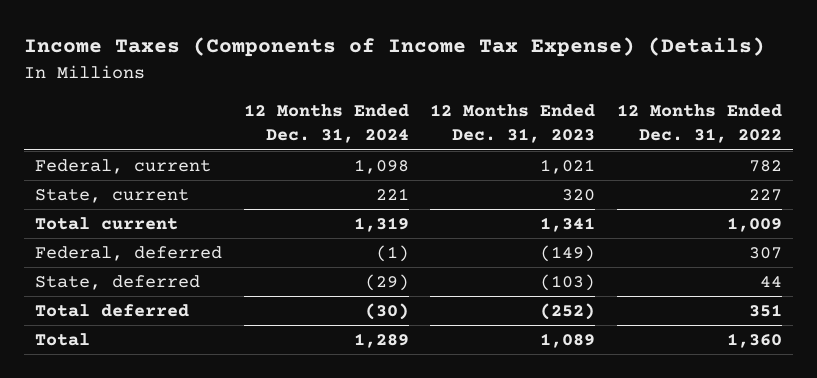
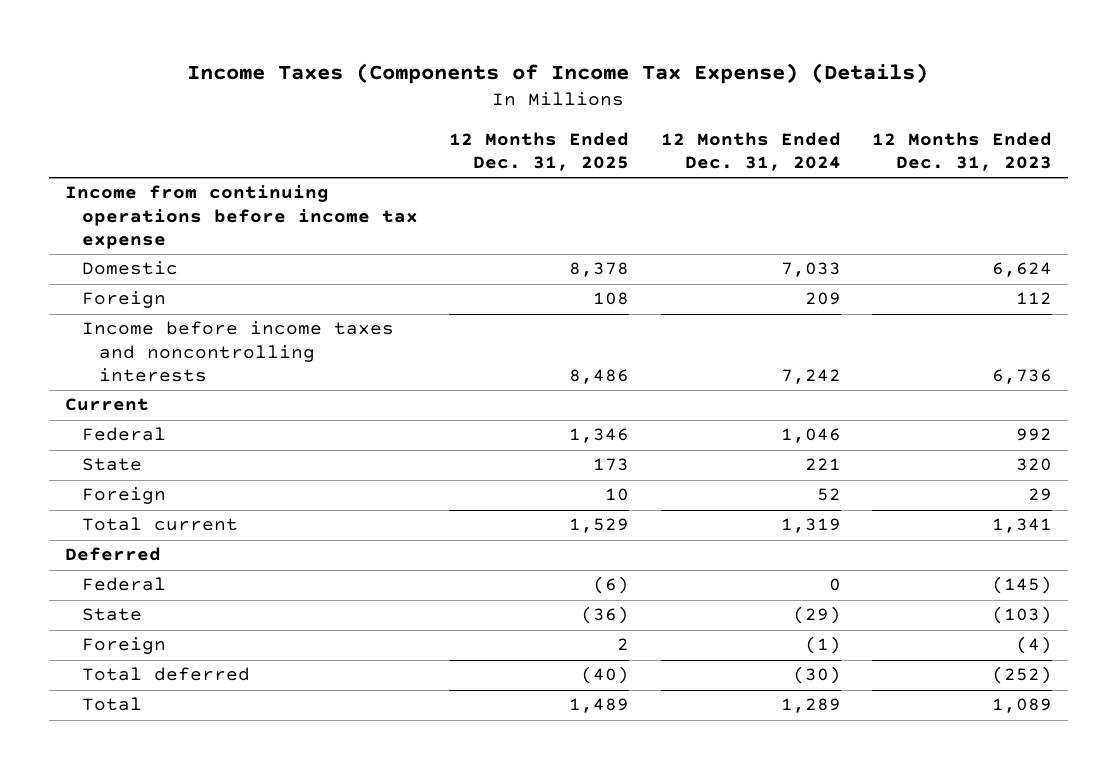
[617,104,783,144] 12 Months Ended Dec. 31, 2022 -> none
none -> [449,132,630,172] 12 Months Ended Dec. 31, 2025
none -> [64,185,418,249] Income from continuing operations before income tax expense
none -> [81,261,178,276] Domestic
none -> [81,291,166,309] Foreign
none -> [81,321,394,382] Income before income taxes and noncontrolling interests
none -> [64,398,149,412] Current
[34,159,211,175] Federal, current -> [81,427,166,442] Federal
[353,159,409,175] 1,098 -> [780,428,841,444] 1,046
[540,159,596,175] 1,021 -> [1015,428,1052,442] 992
[34,189,189,204] State, current -> [81,458,142,472] State
none -> [81,487,166,505] Foreign
none -> [64,547,161,562] Deferred
[34,246,222,262] Federal, deferred -> [81,577,166,592] Federal
[375,245,409,263] (1) -> [828,578,841,592] 0
[540,245,596,263] (149) -> [991,576,1052,595] (145)
[34,275,200,291] State, deferred -> [81,608,142,622] State
none -> [81,637,166,655] Foreign

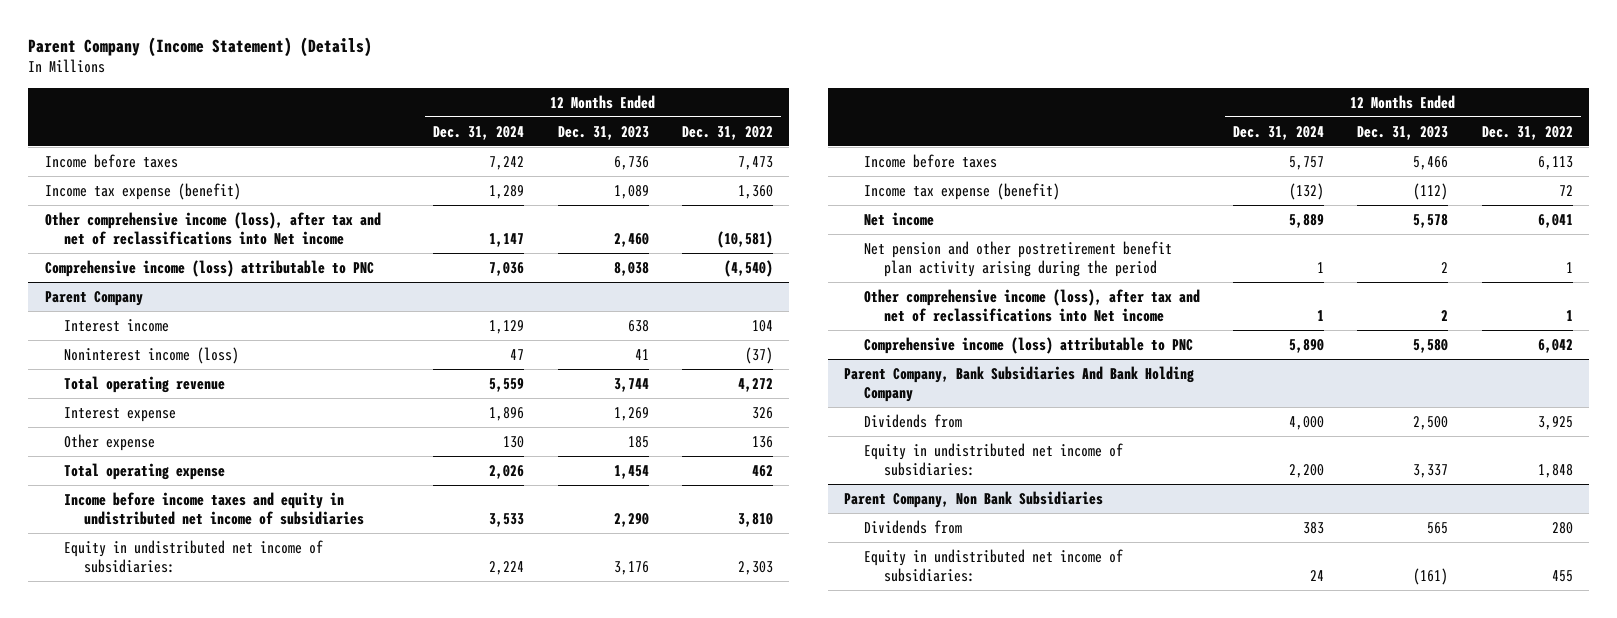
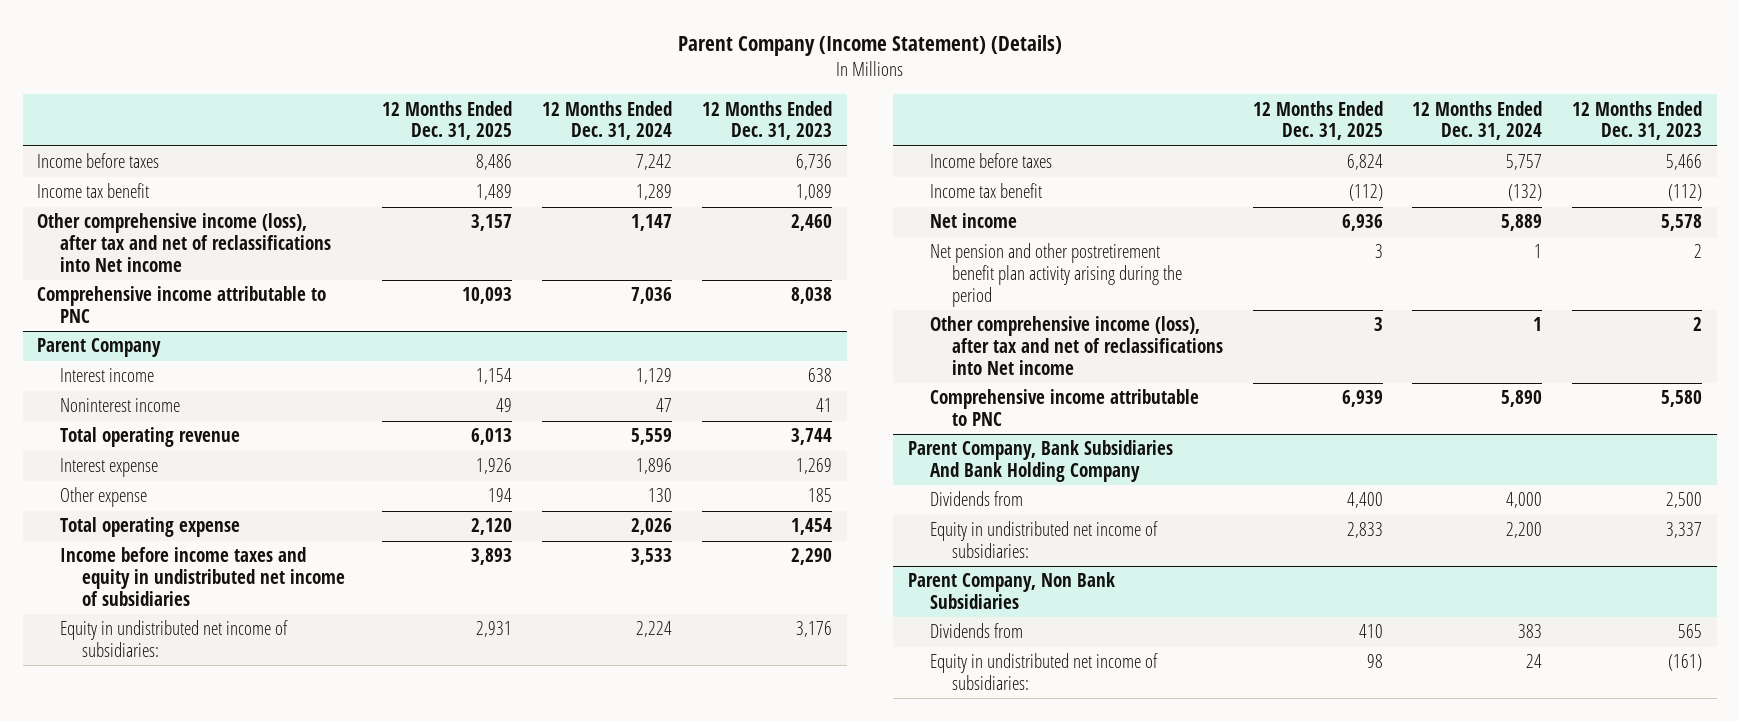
[681,125,773,140] Dec. 31, 2022 -> none
none -> [382,100,513,141] 12 Months Ended Dec. 31, 2025
[44,182,241,200] Income tax expense (benefit) -> [37,183,150,199] Income tax benefit
[44,259,374,277] Comprehensive income (loss) attributable to PNC -> [37,286,327,324] Comprehensive income attributable to PNC
[64,346,240,364] Noninterest income (loss) -> [59,398,180,413] Noninterest income
[864,182,1061,200] Income tax expense (benefit) -> [929,183,1042,199] Income tax benefit
[864,336,1194,354] Comprehensive income (loss) attributable to PNC -> [929,389,1199,427] Comprehensive income attributable to PNC

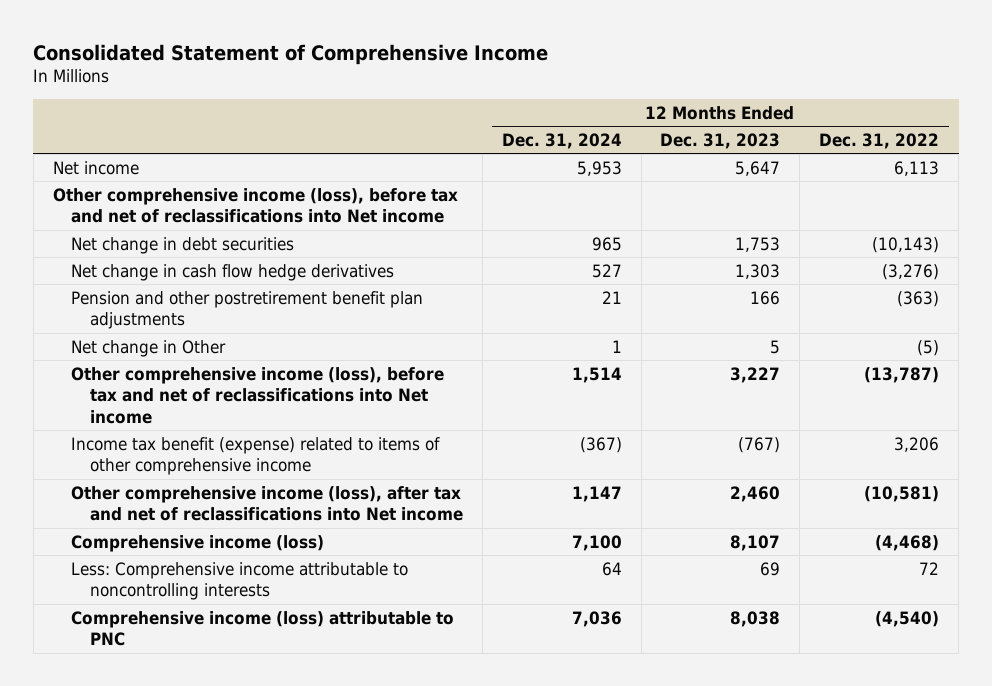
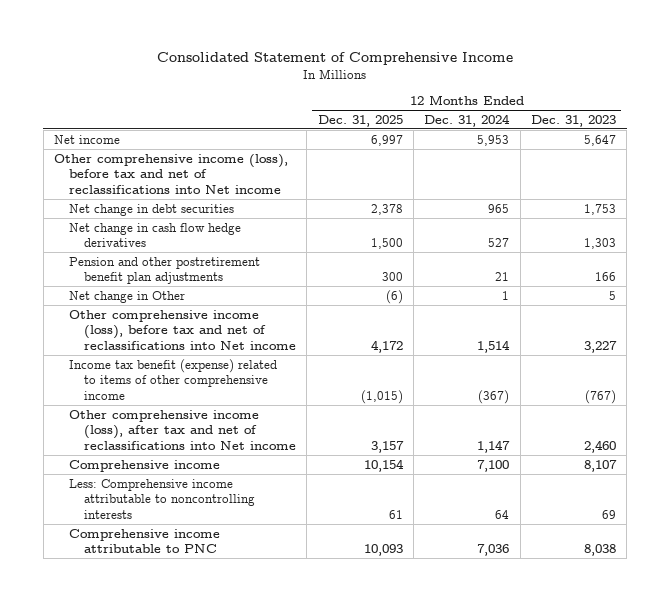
[819,133,940,150] Dec. 31, 2022 -> none
none -> [317,114,403,127] Dec. 31, 2025
[71,534,325,552] Comprehensive income (loss) -> [69,459,221,472] Comprehensive income
[71,610,455,647] Comprehensive income (loss) attributable to PNC -> [69,528,221,554] Comprehensive income attributable to PNC

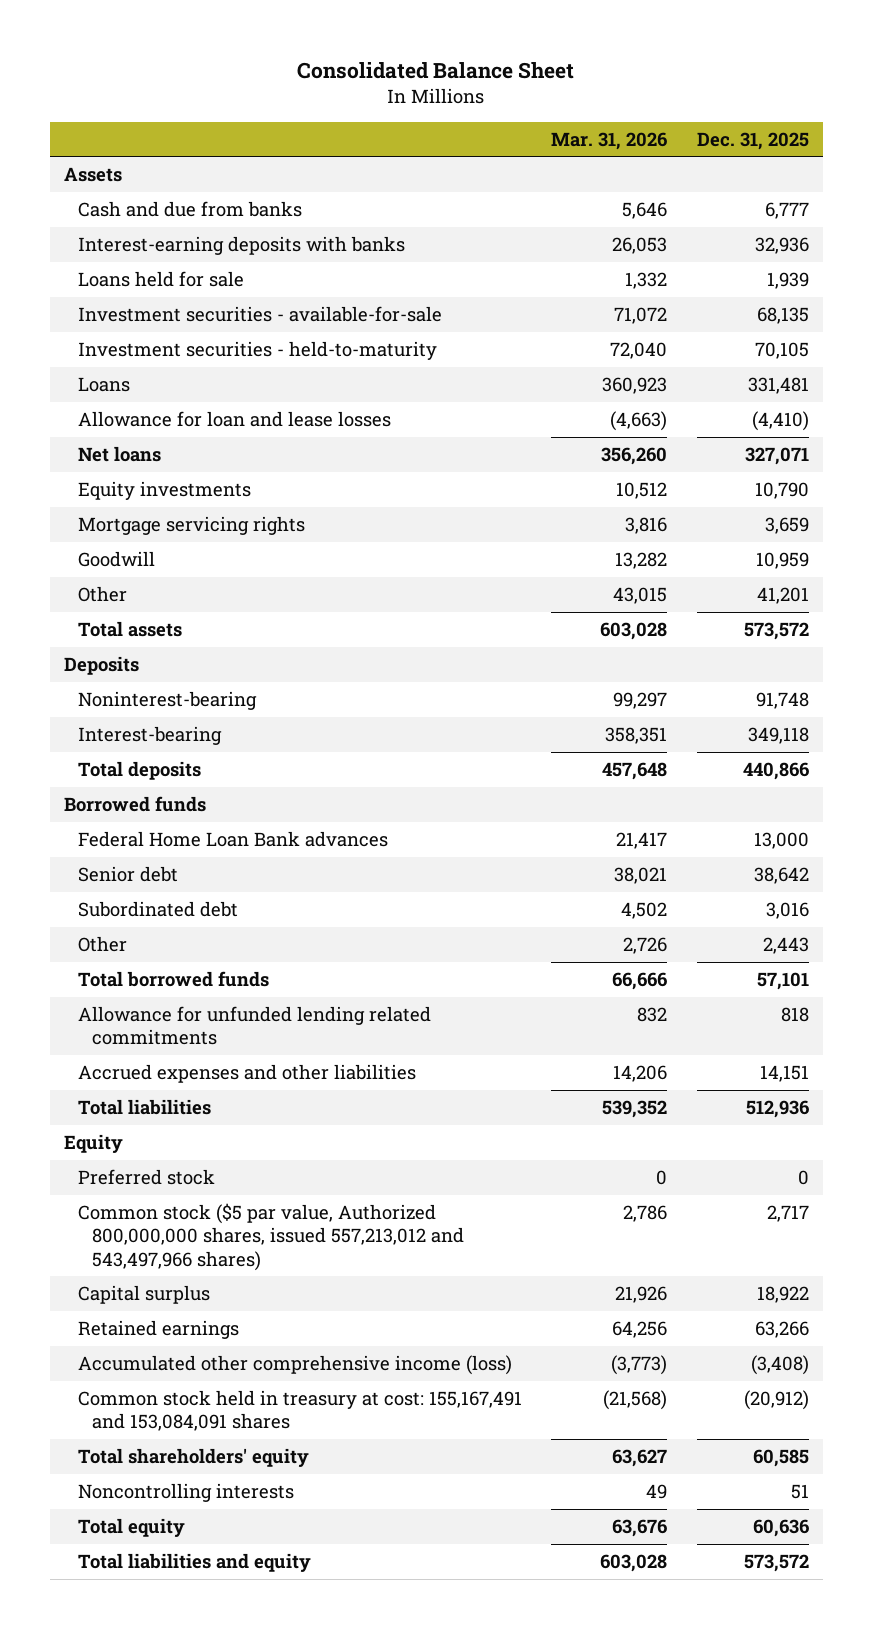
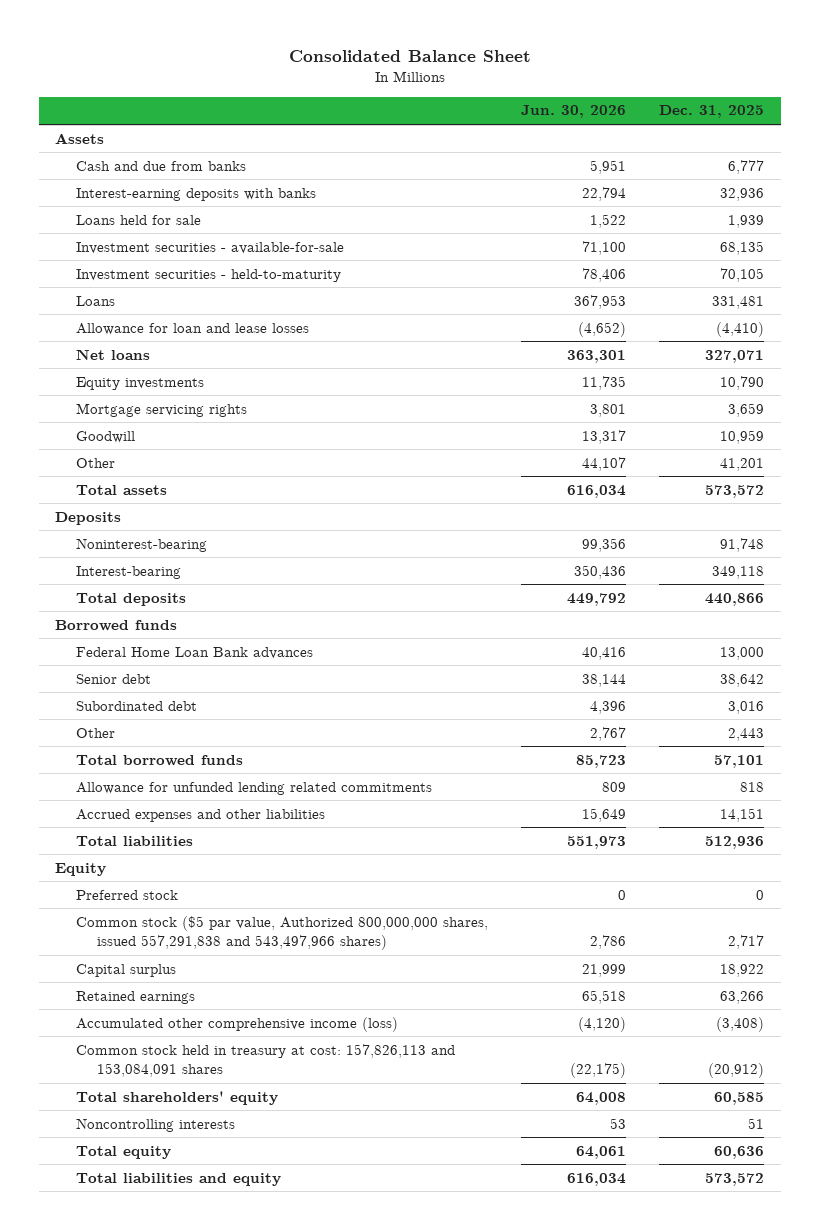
[551,131,668,150] Mar. 31, 2026 -> none
none -> [521,105,627,119] Jun. 30, 2026
[78,1202,464,1271] Common stock ($5 par value, Authorized 800,000,000 shares, issued 557,213,012 and 543,497,966 shares) -> [75,915,488,950] Common stock ($5 par value, Authorized 800,000,000 shares, issued 557,291,838 and 543,497,966 shares)
[78,1389,523,1432] Common stock held in treasury at cost: 155,167,491 and 153,084,091 shares -> [75,1043,455,1077] Common stock held in treasury at cost: 157,826,113 and 153,084,091 shares

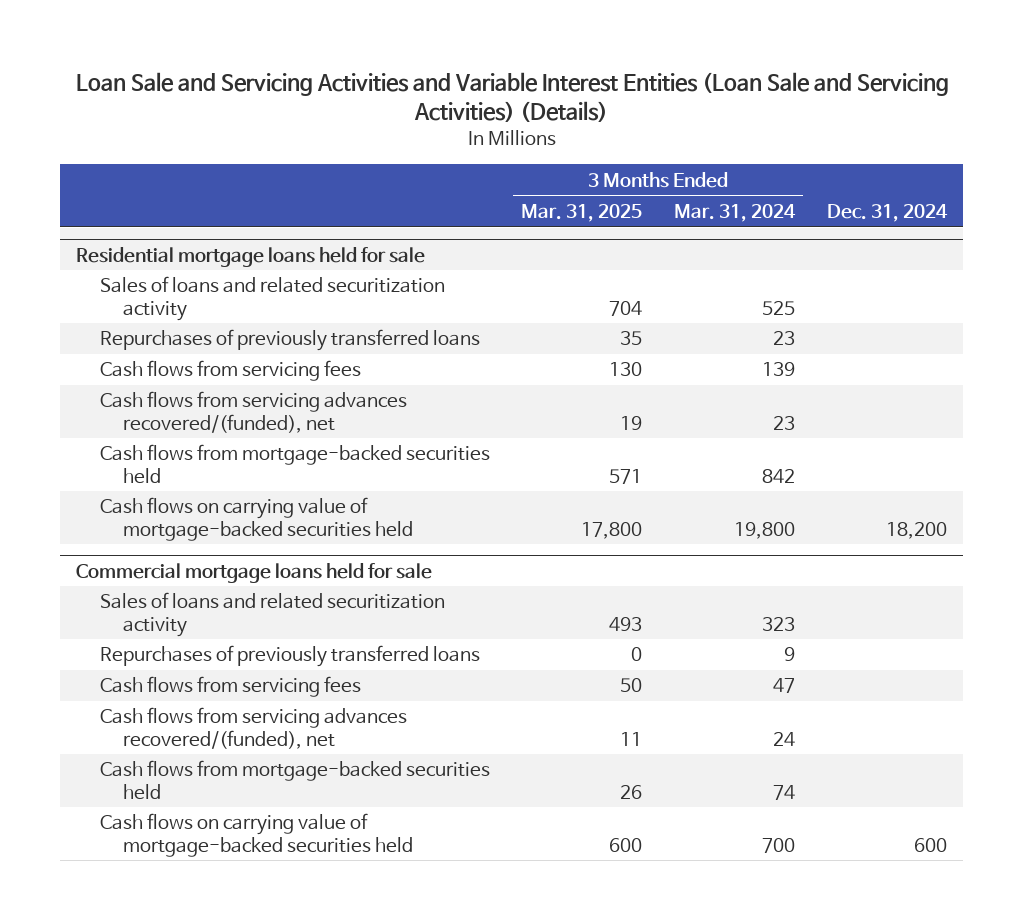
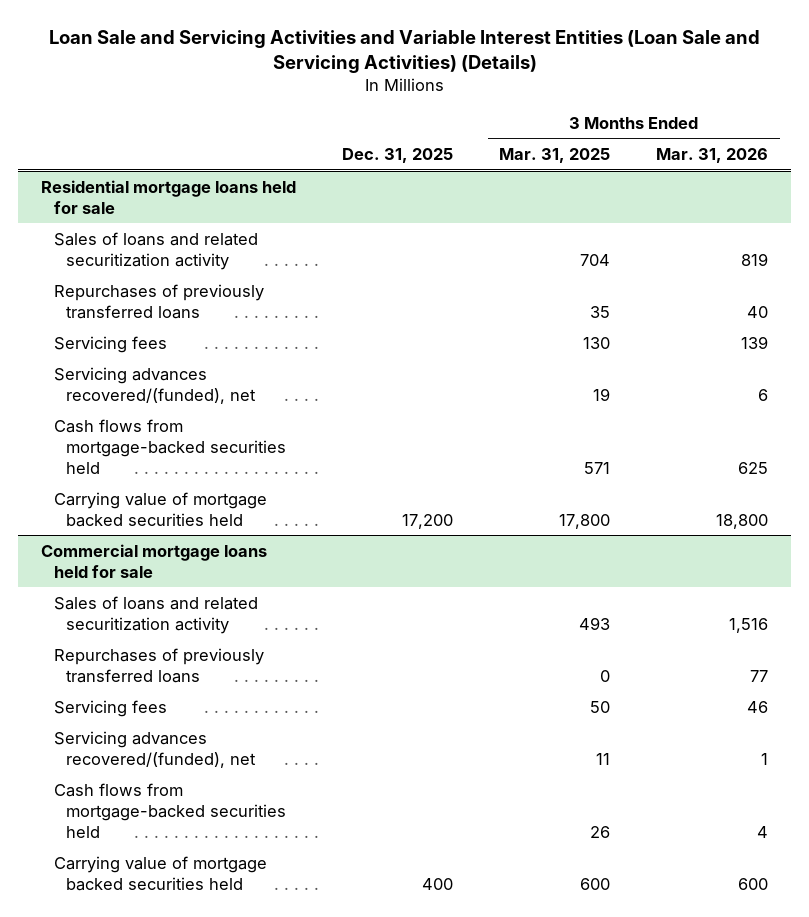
[674,204,797,223] Mar. 31, 2024 -> none
[827,204,949,223] Dec. 31, 2024 -> none
none -> [342,148,454,164] Dec. 31, 2025
none -> [656,148,769,164] Mar. 31, 2026
[99,360,361,382] Cash flows from servicing fees -> [53,335,167,353] Servicing fees
[99,391,407,433] Cash flows from servicing advances recovered/(funded), net -> [53,366,256,404] Servicing advances recovered/(funded), net
[99,497,414,541] Cash flows on carrying value of mortgage-backed securities held -> [53,491,267,527] Carrying value of mortgage backed securities held
[99,676,361,698] Cash flows from servicing fees -> [53,699,167,717] Servicing fees
[99,707,407,749] Cash flows from servicing advances recovered/(funded), net -> [53,730,256,768] Servicing advances recovered/(funded), net
[99,813,414,857] Cash flows on carrying value of mortgage-backed securities held -> [53,855,267,891] Carrying value of mortgage backed securities held

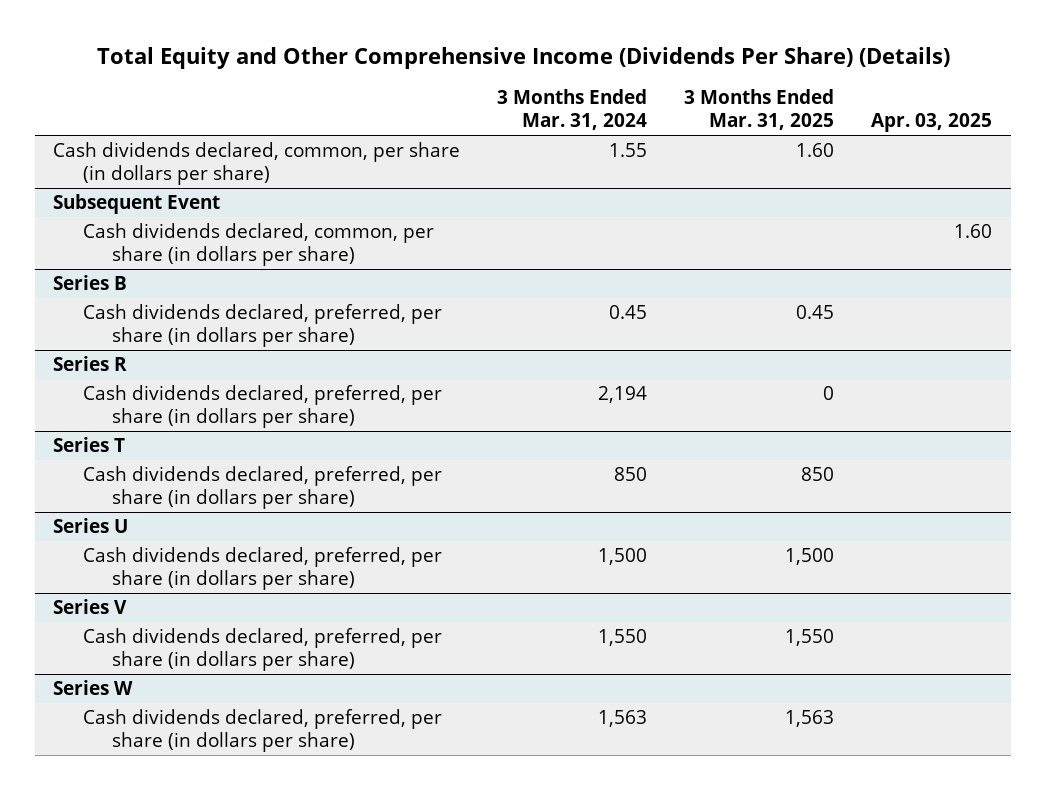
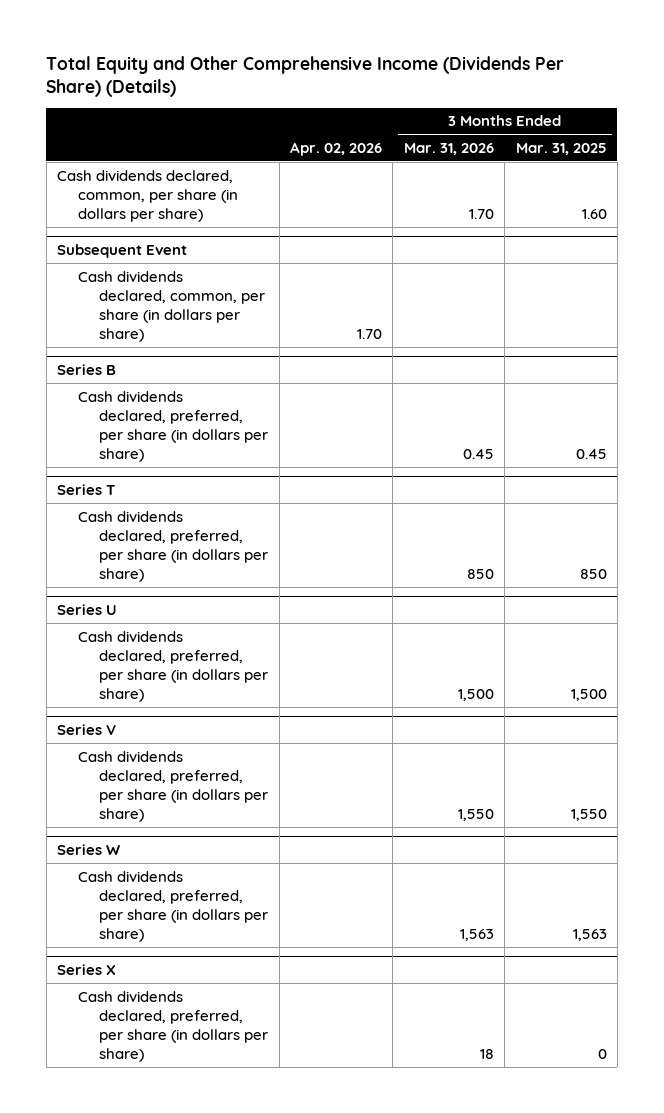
[497,89,648,131] 3 Months Ended Mar. 31, 2024 -> none
[871,113,993,133] Apr. 03, 2025 -> none
none -> [290,141,383,156] Apr. 02, 2026
none -> [403,142,494,155] Mar. 31, 2026
[53,356,128,372] Series R -> none
[82,385,442,429] Cash dividends declared, preferred, per share (in dollars per share) -> none
none -> [57,964,117,976] Series X
none -> [78,990,269,1062] Cash dividends declared, preferred, per share (in dollars per share)

